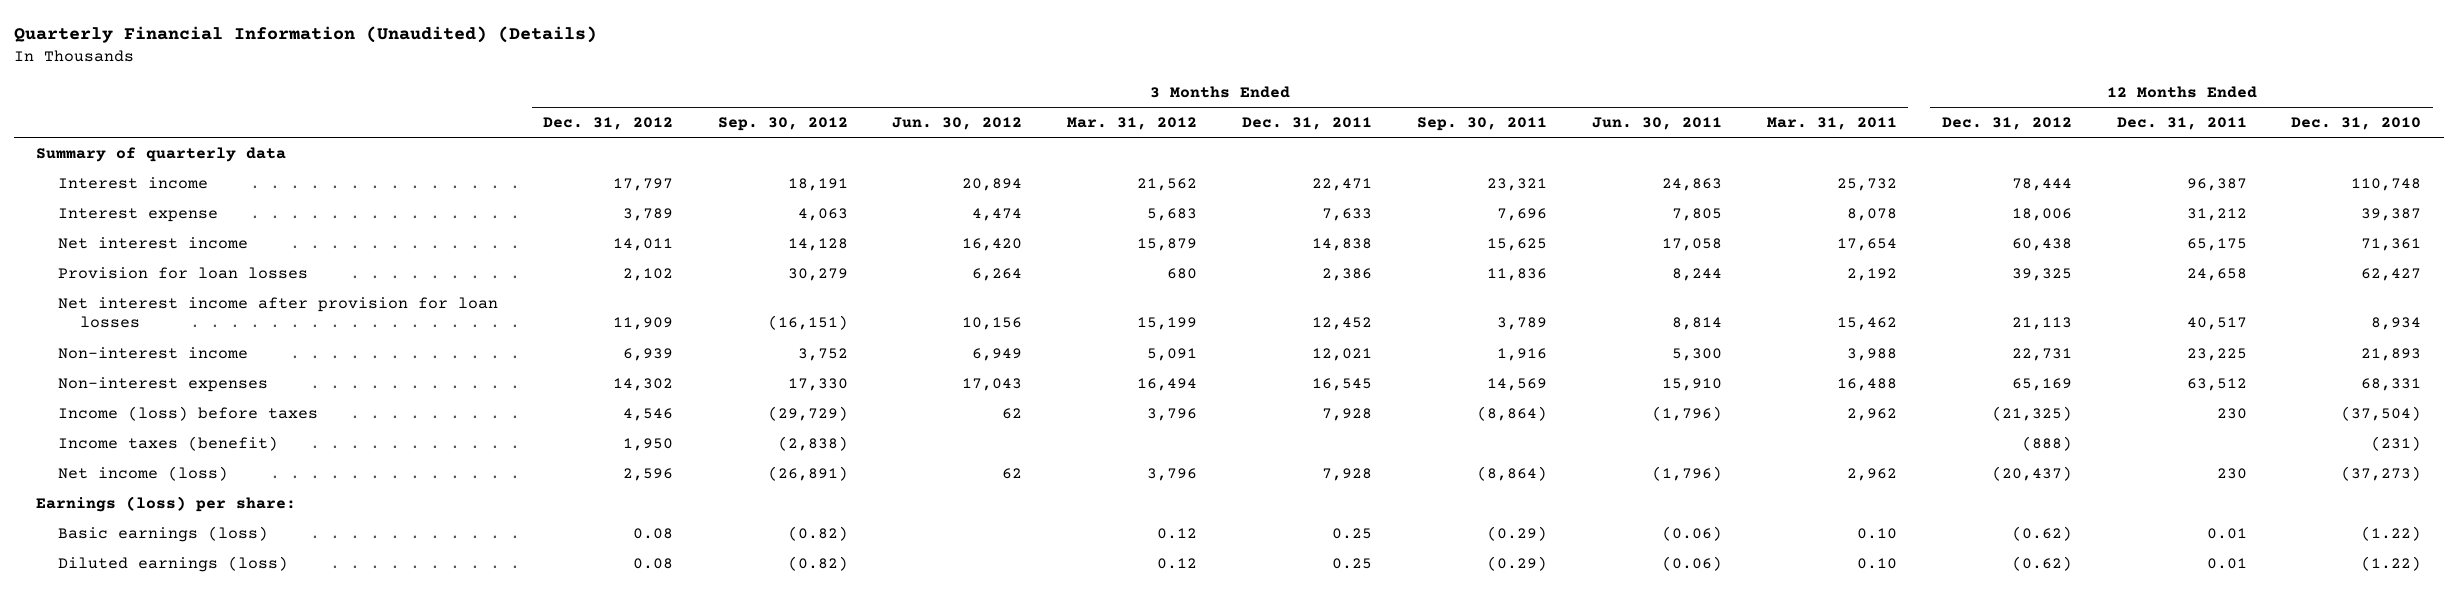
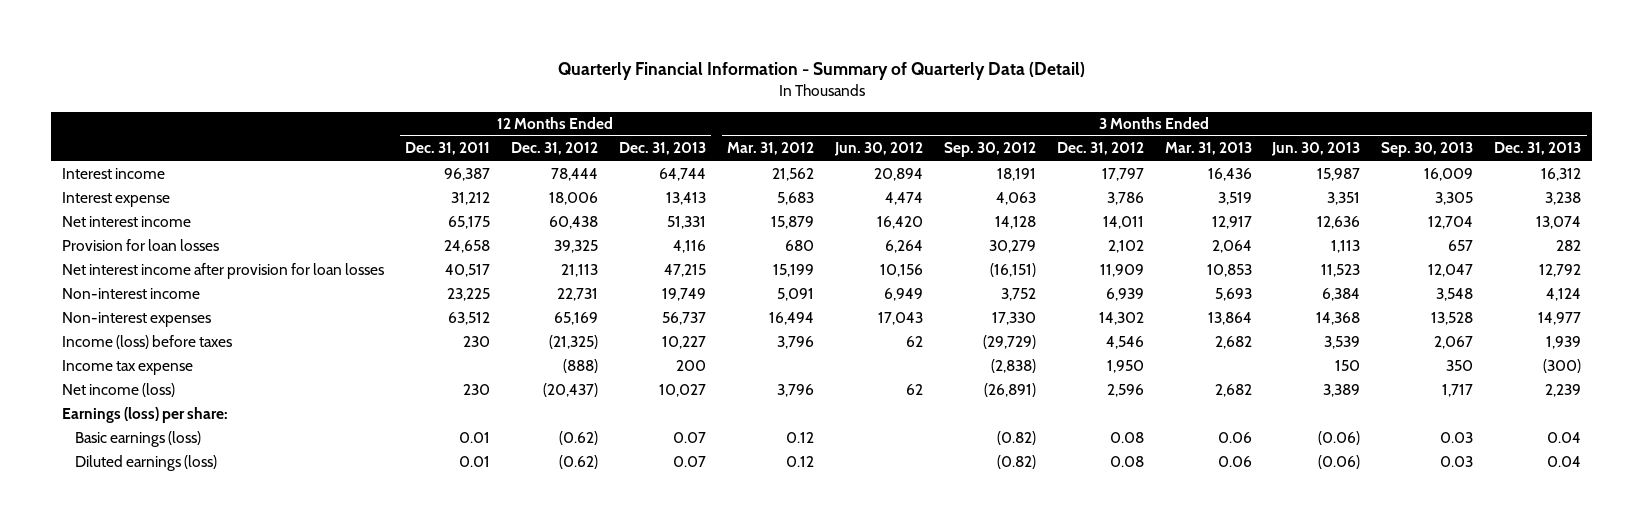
[13,25,597,43] Quarterly Financial Information (Unaudited) (Details) -> [557,62,1085,81] Quarterly Financial Information - Summary of Quarterly Data (Detail)
[1242,116,1373,130] Dec. 31, 2011 -> none
[1417,116,1548,131] Sep. 30, 2011 -> none
[1591,116,1722,130] Jun. 30, 2011 -> none
[1766,116,1897,130] Mar. 31, 2011 -> none
[2291,116,2422,130] Dec. 31, 2010 -> none
none -> [618,142,706,156] Dec. 31, 2013
none -> [1164,142,1252,156] Mar. 31, 2013
none -> [1271,142,1361,157] Jun. 30, 2013
none -> [1381,142,1474,158] Sep. 30, 2013
none -> [1494,142,1582,156] Dec. 31, 2013
[35,146,286,162] Summary of quarterly data -> none
[622,207,673,221] 3,789 -> [1106,191,1144,205] 3,786
[57,435,278,451] Income taxes (benefit) -> [61,359,193,375] Income tax expense

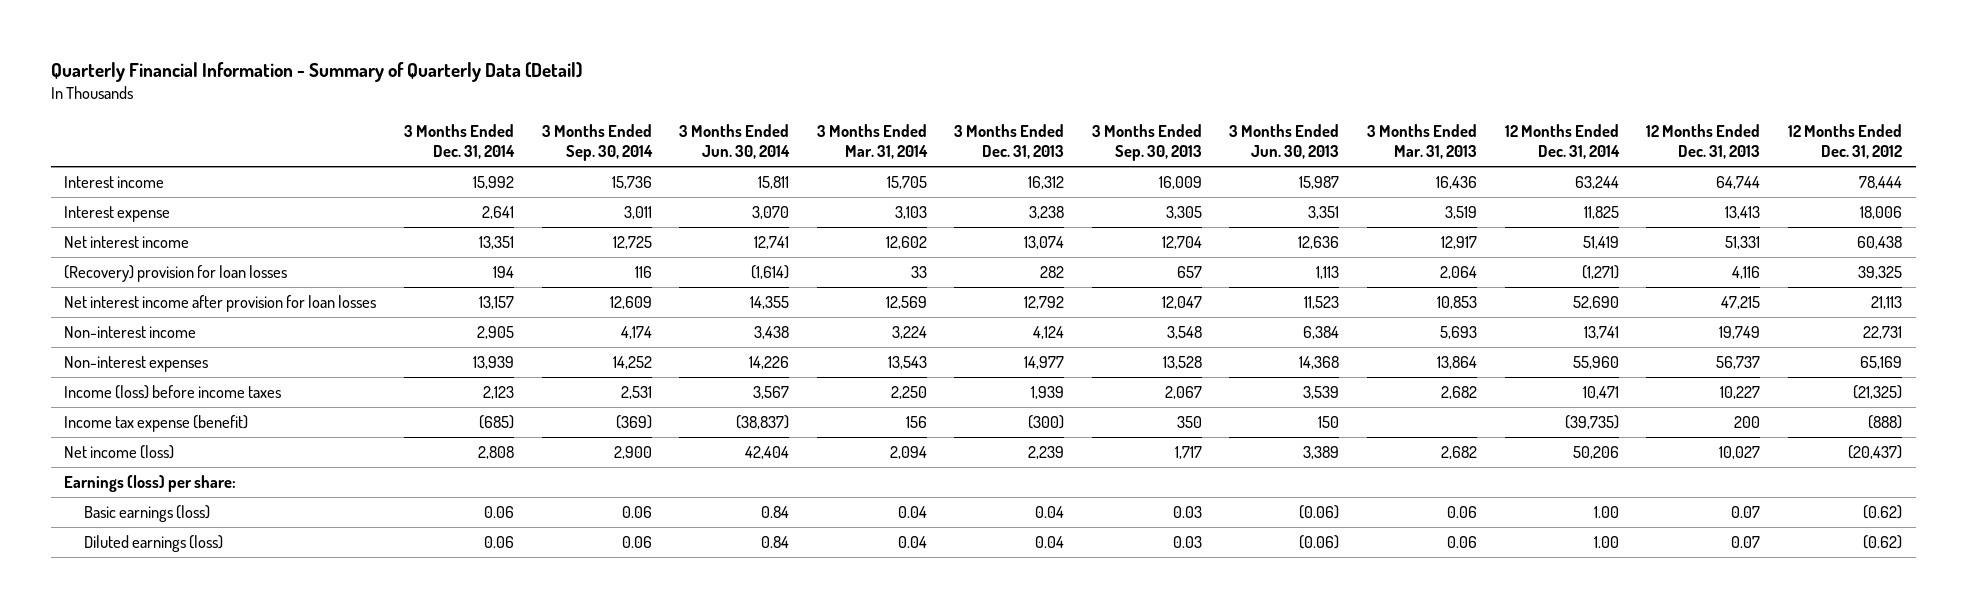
[404,142,490,156] Dec. 31, 2011 -> none
[726,142,814,156] Mar. 31, 2012 -> none
[833,142,923,157] Jun. 30, 2012 -> none
[943,142,1036,158] Sep. 30, 2012 -> none
[1056,142,1144,156] Dec. 31, 2012 -> none
none -> [404,123,516,160] 3 Months Ended Dec. 31, 2014
none -> [541,123,653,162] 3 Months Ended Sep. 30, 2014
none -> [679,123,791,160] 3 Months Ended Jun. 30, 2014
none -> [816,123,928,160] 3 Months Ended Mar. 31, 2014
none -> [1504,123,1620,160] 12 Months Ended Dec. 31, 2014
[61,238,219,251] Provision for loan losses -> [64,264,288,282] (Recovery) provision for loan losses
[61,334,232,349] Income (loss) before taxes -> [64,384,282,399] Income (loss) before income taxes
[61,359,193,375] Income tax expense -> [64,414,249,432] Income tax expense (benefit)

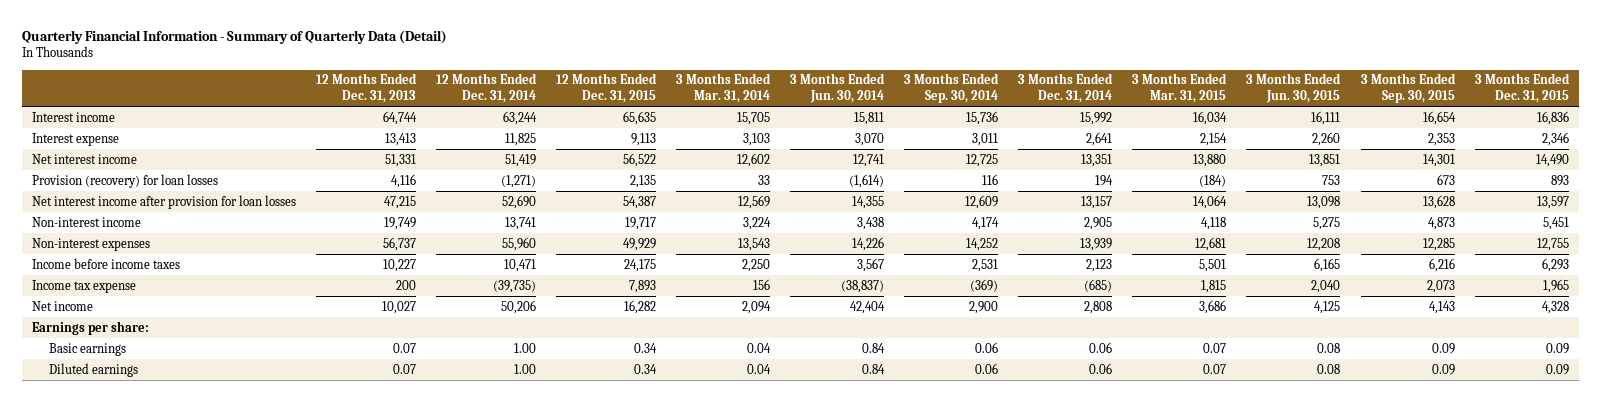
[954,123,1065,160] 3 Months Ended Dec. 31, 2013 -> none
[1091,123,1202,162] 3 Months Ended Sep. 30, 2013 -> none
[1229,123,1340,160] 3 Months Ended Jun. 30, 2013 -> none
[1367,123,1478,160] 3 Months Ended Mar. 31, 2013 -> none
[1787,123,1902,160] 12 Months Ended Dec. 31, 2012 -> none
none -> [555,73,657,103] 12 Months Ended Dec. 31, 2015
none -> [1132,73,1228,103] 3 Months Ended Mar. 31, 2015
none -> [1246,73,1342,103] 3 Months Ended Jun. 30, 2015
none -> [1360,73,1456,103] 3 Months Ended Sep. 30, 2015
none -> [1474,73,1570,103] 3 Months Ended Dec. 31, 2015
[64,264,288,282] (Recovery) provision for loan losses -> [31,173,218,188] Provision (recovery) for loan losses
[64,384,282,399] Income (loss) before income taxes -> [31,257,180,269] Income before income taxes
[64,414,249,432] Income tax expense (benefit) -> [31,279,136,293] Income tax expense
[64,444,175,459] Net income (loss) -> [31,300,93,311] Net income
[64,474,237,492] Earnings (loss) per share: -> [31,320,149,335] Earnings per share:
[84,504,211,522] Basic earnings (loss) -> [49,342,127,356] Basic earnings
[84,534,224,552] Diluted earnings (loss) -> [49,362,139,377] Diluted earnings

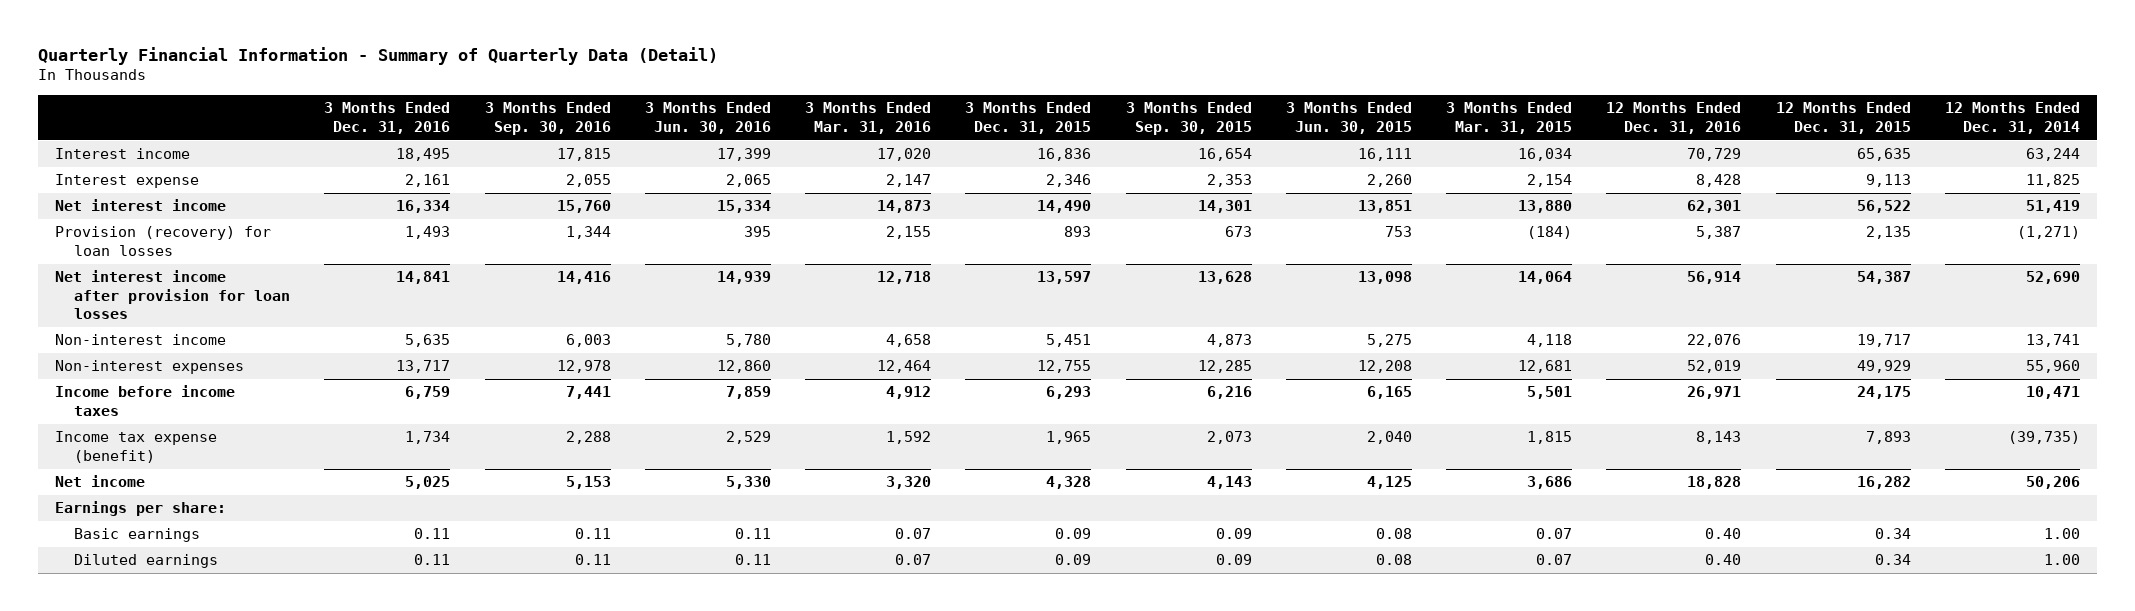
[315,73,417,103] 12 Months Ended Dec. 31, 2013 -> none
[676,73,772,103] 3 Months Ended Mar. 31, 2014 -> none
[790,73,886,103] 3 Months Ended Jun. 30, 2014 -> none
[904,73,1000,103] 3 Months Ended Sep. 30, 2014 -> none
[1018,73,1114,103] 3 Months Ended Dec. 31, 2014 -> none
none -> [324,102,451,134] 3 Months Ended Dec. 31, 2016
none -> [484,102,611,135] 3 Months Ended Sep. 30, 2016
none -> [644,102,771,134] 3 Months Ended Jun. 30, 2016
none -> [805,102,932,134] 3 Months Ended Mar. 31, 2016
none -> [1606,102,1742,134] 12 Months Ended Dec. 31, 2016
[31,279,136,293] Income tax expense -> [55,431,218,463] Income tax expense (benefit)

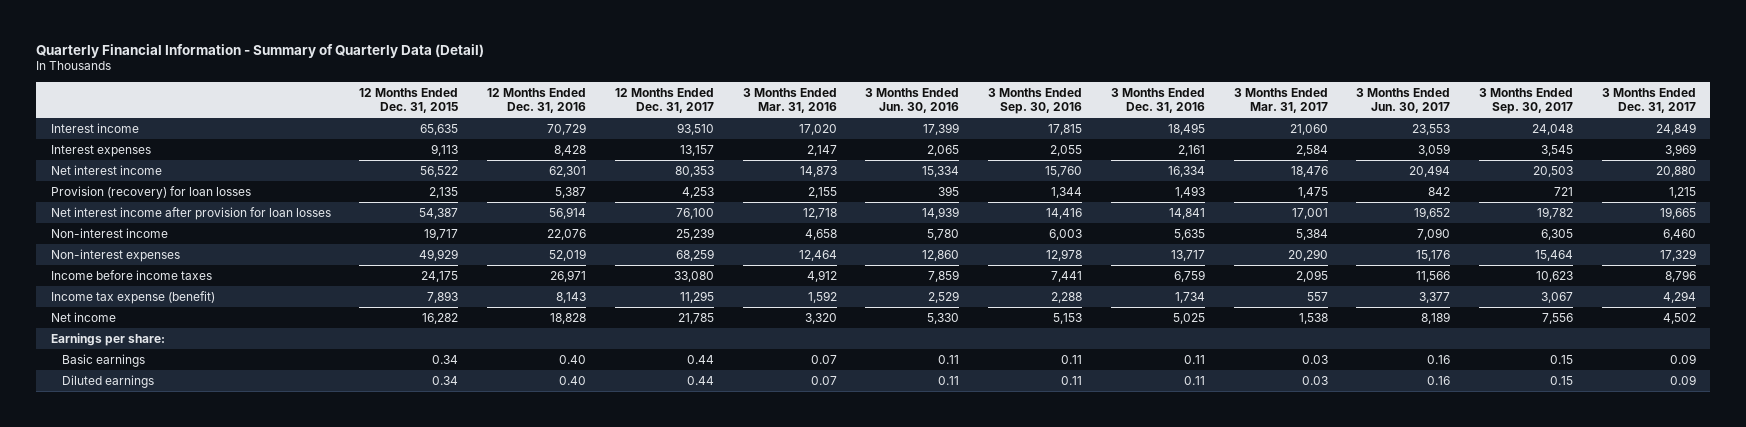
[965,102,1092,134] 3 Months Ended Dec. 31, 2015 -> none
[1125,102,1252,135] 3 Months Ended Sep. 30, 2015 -> none
[1285,102,1412,134] 3 Months Ended Jun. 30, 2015 -> none
[1446,102,1573,134] 3 Months Ended Mar. 31, 2015 -> none
[1944,102,2080,134] 12 Months Ended Dec. 31, 2014 -> none
none -> [614,88,714,114] 12 Months Ended Dec. 31, 2017
none -> [1233,88,1328,114] 3 Months Ended Mar. 31, 2017
none -> [1356,88,1451,114] 3 Months Ended Jun. 30, 2017
none -> [1479,88,1574,115] 3 Months Ended Sep. 30, 2017
none -> [1601,88,1696,114] 3 Months Ended Dec. 31, 2017
[55,174,200,189] Interest expense -> [50,144,151,157] Interest expenses

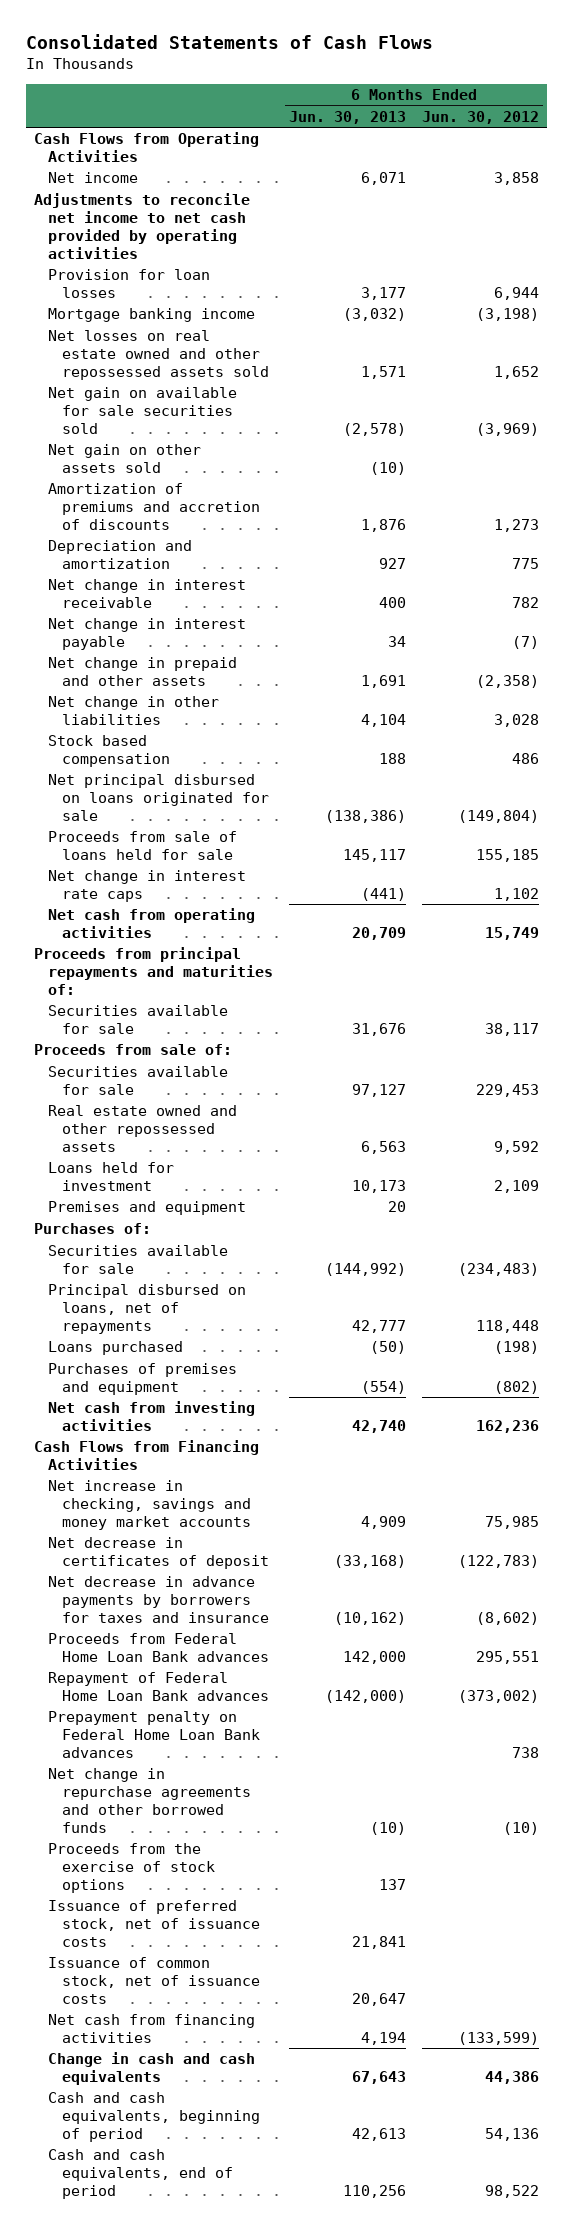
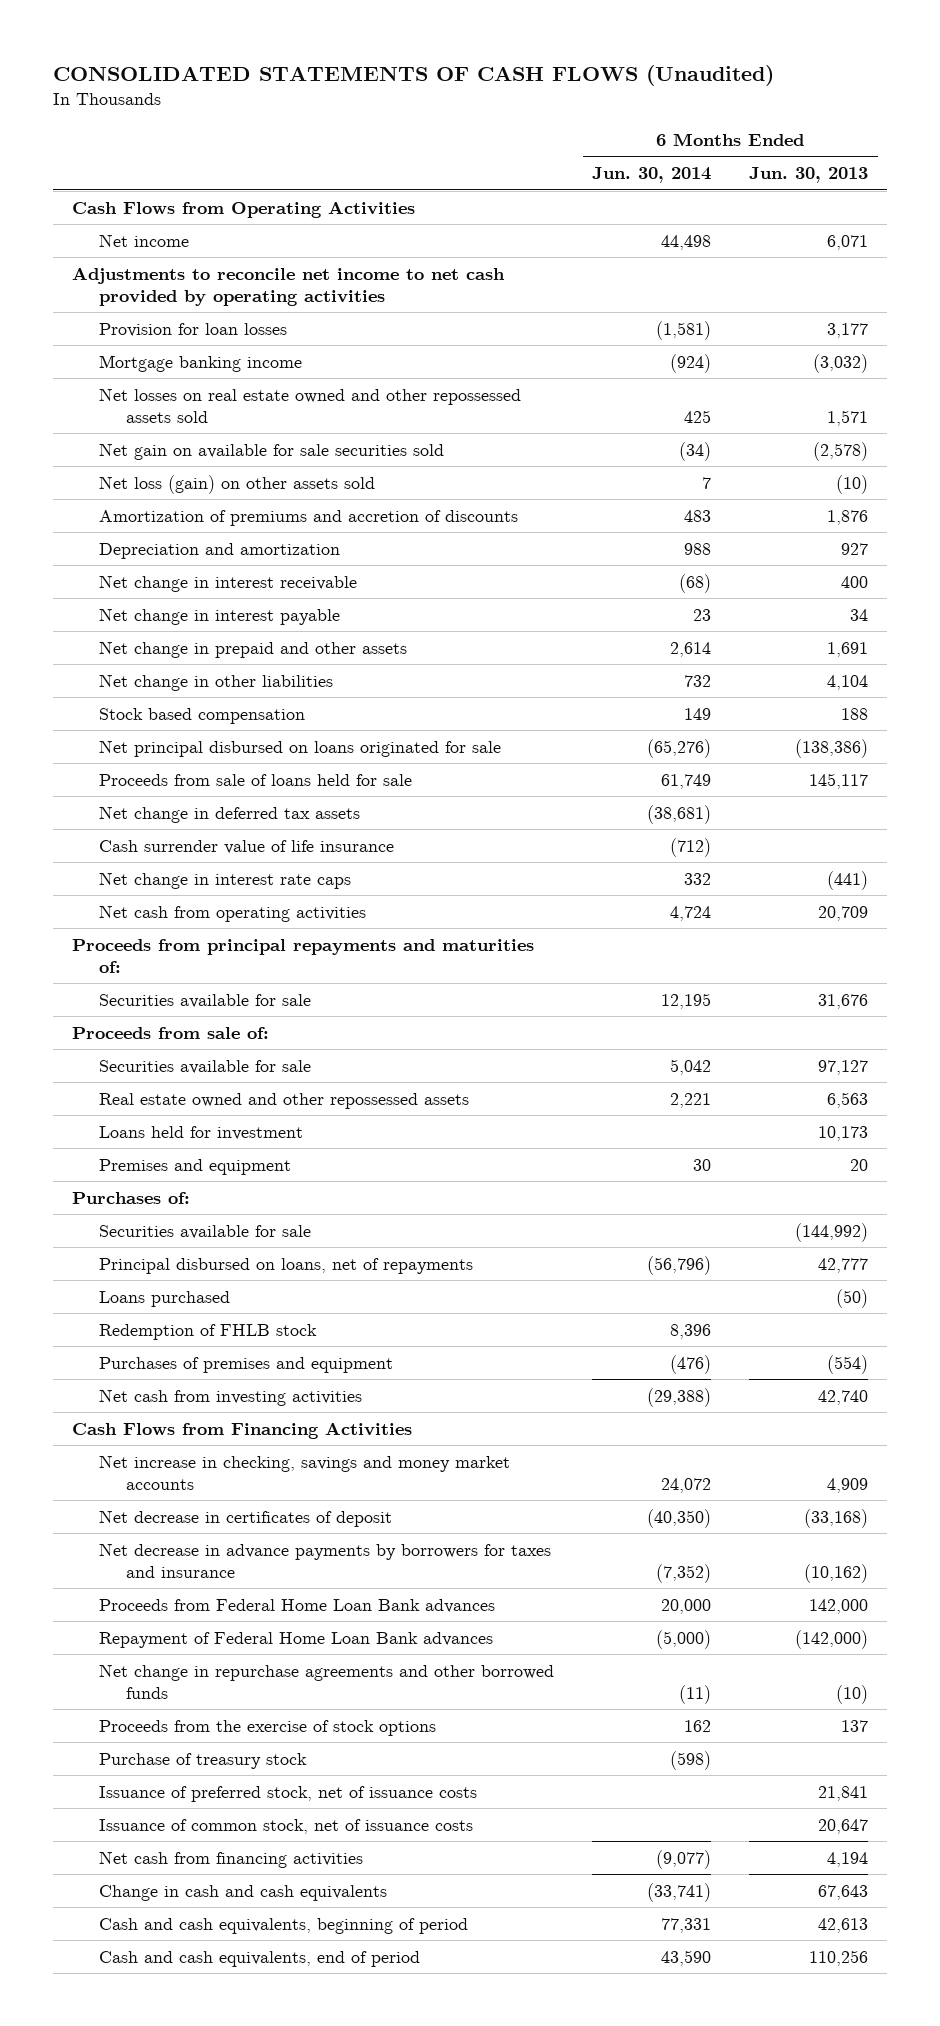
[25,33,433,49] Consolidated Statements of Cash Flows -> [52,64,774,86] CONSOLIDATED STATEMENTS OF CASH FLOWS (Unaudited)
[422,111,540,125] Jun. 30, 2012 -> none
none -> [592,167,712,184] Jun. 30, 2014
[47,444,201,474] Net gain on other assets sold -> [99,474,376,494] Net loss (gain) on other assets sold
none -> [99,805,361,823] Net change in deferred tax assets
none -> [99,839,395,854] Cash surrender value of life insurance
none -> [99,1323,318,1340] Redemption of FHLB stock
[47,1711,261,1758] Prepayment penalty on Federal Home Loan Bank advances -> none
none -> [99,1752,308,1769] Purchase of treasury stock

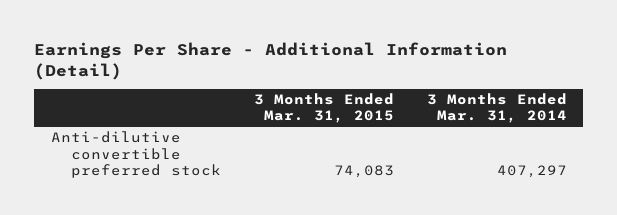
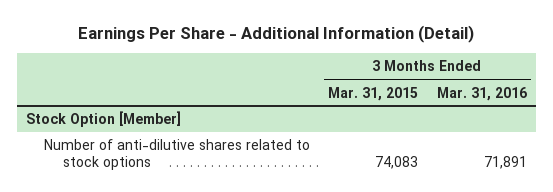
[426,93,567,124] 3 Months Ended Mar. 31, 2014 -> none
none -> [436,86,527,101] Mar. 31, 2016
none -> [26,111,182,128] Stock Option [Member]
[50,131,221,179] Anti-dilutive convertible preferred stock -> [44,139,311,171] Number of anti-dilutive shares related to stock options

